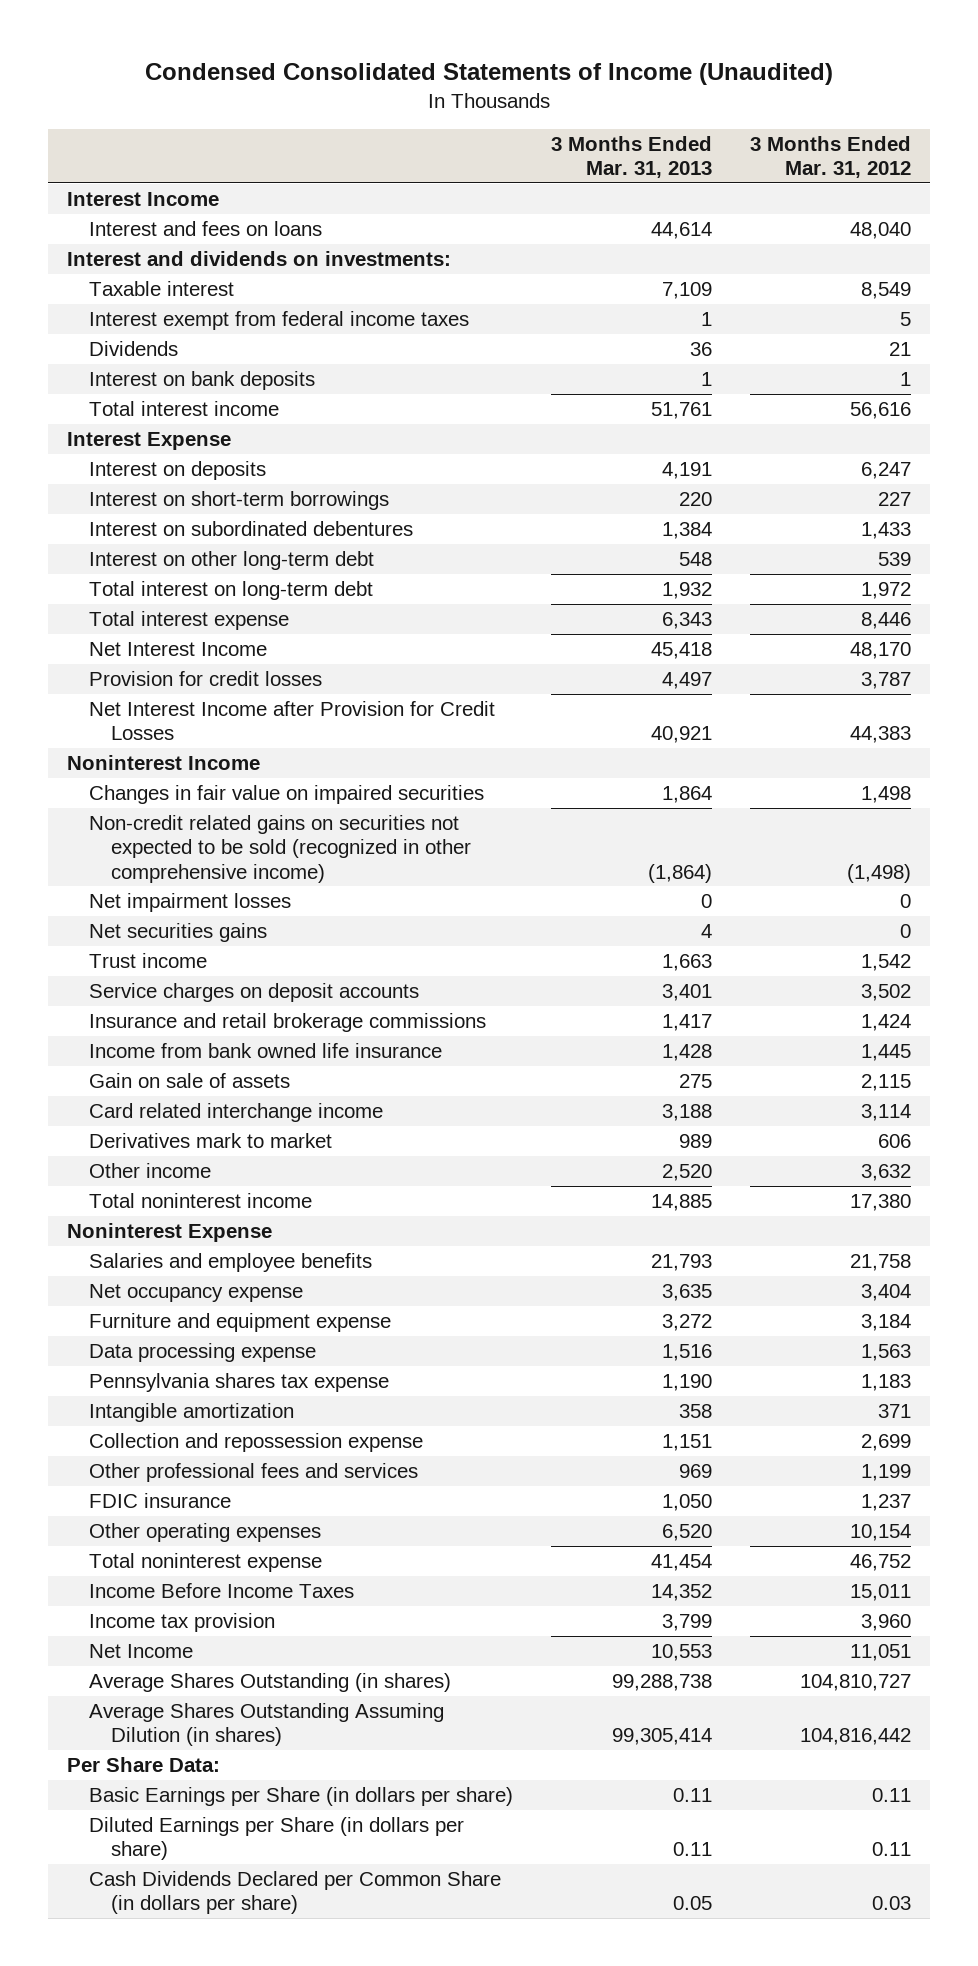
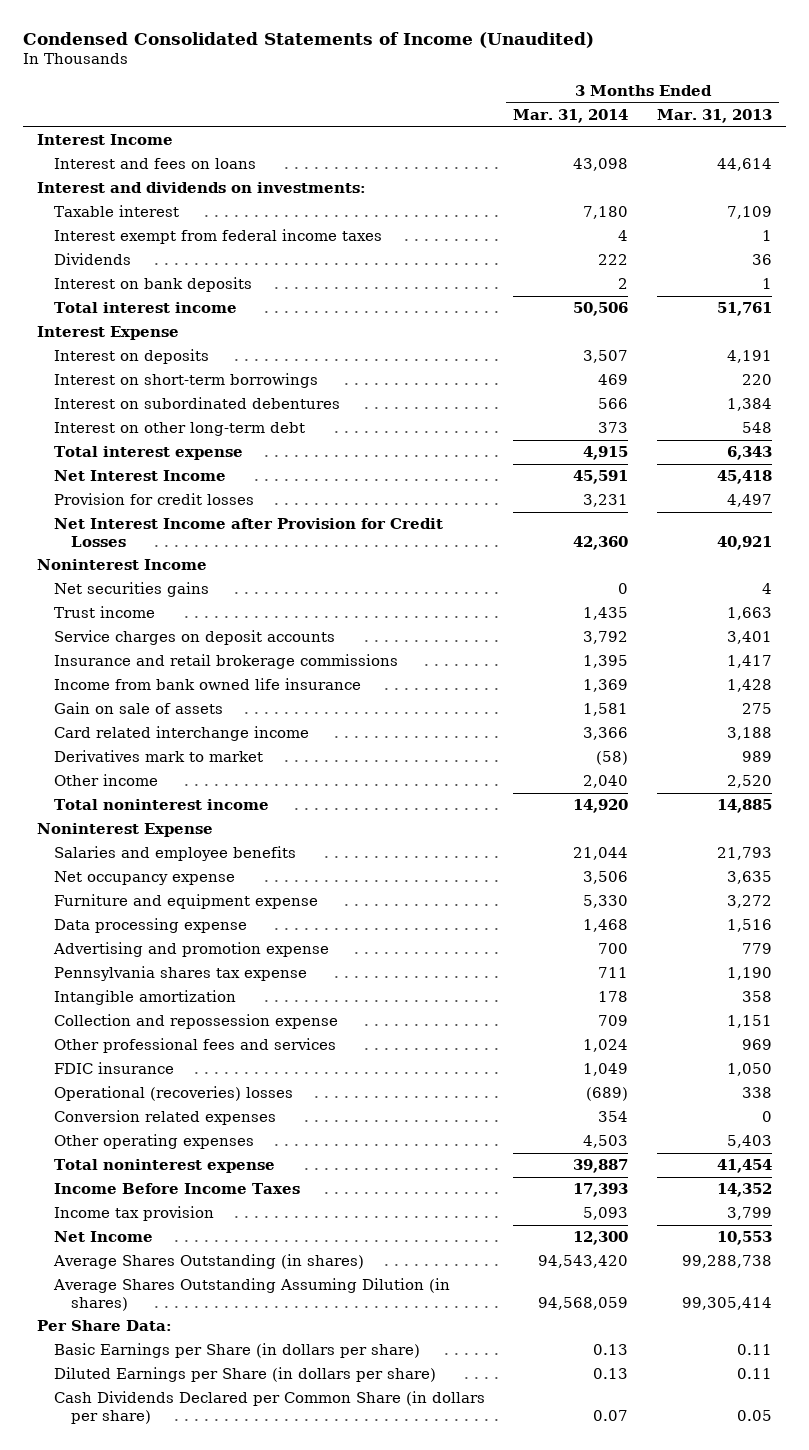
[750,135,912,179] 3 Months Ended Mar. 31, 2012 -> none
none -> [513,108,629,123] Mar. 31, 2014
[89,580,374,600] Total interest on long-term debt -> none
[89,784,485,804] Changes in fair value on impaired securities -> none
[89,814,472,883] Non-credit related gains on securities not expected to be sold (recognized in other comprehensive income) -> none
[89,892,292,912] Net impairment losses -> none
none -> [52,942,329,958] Advertising and promotion expense
none -> [53,1086,293,1102] Operational (recoveries) losses
none -> [53,1110,276,1126] Conversion related expenses
[662,1523,713,1541] 6,520 -> [727,1135,773,1149] 5,403

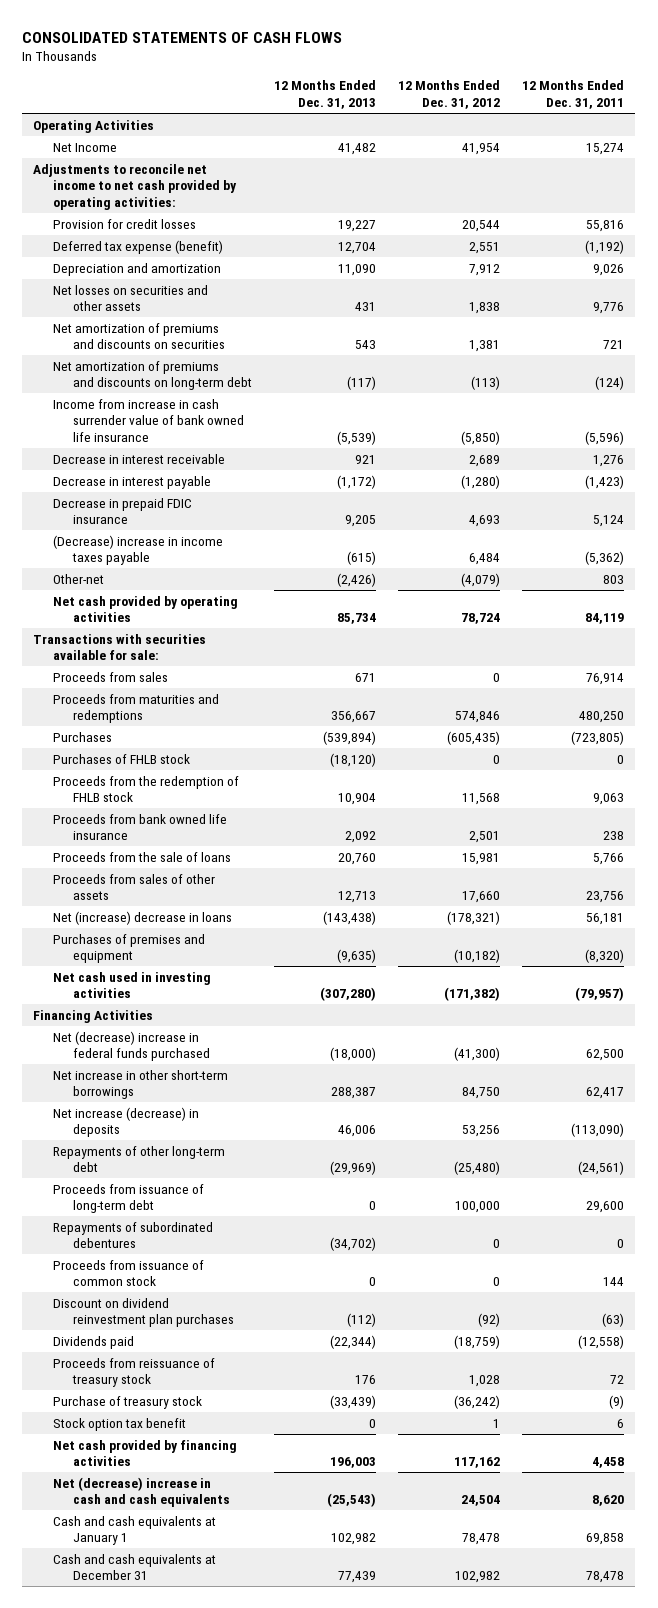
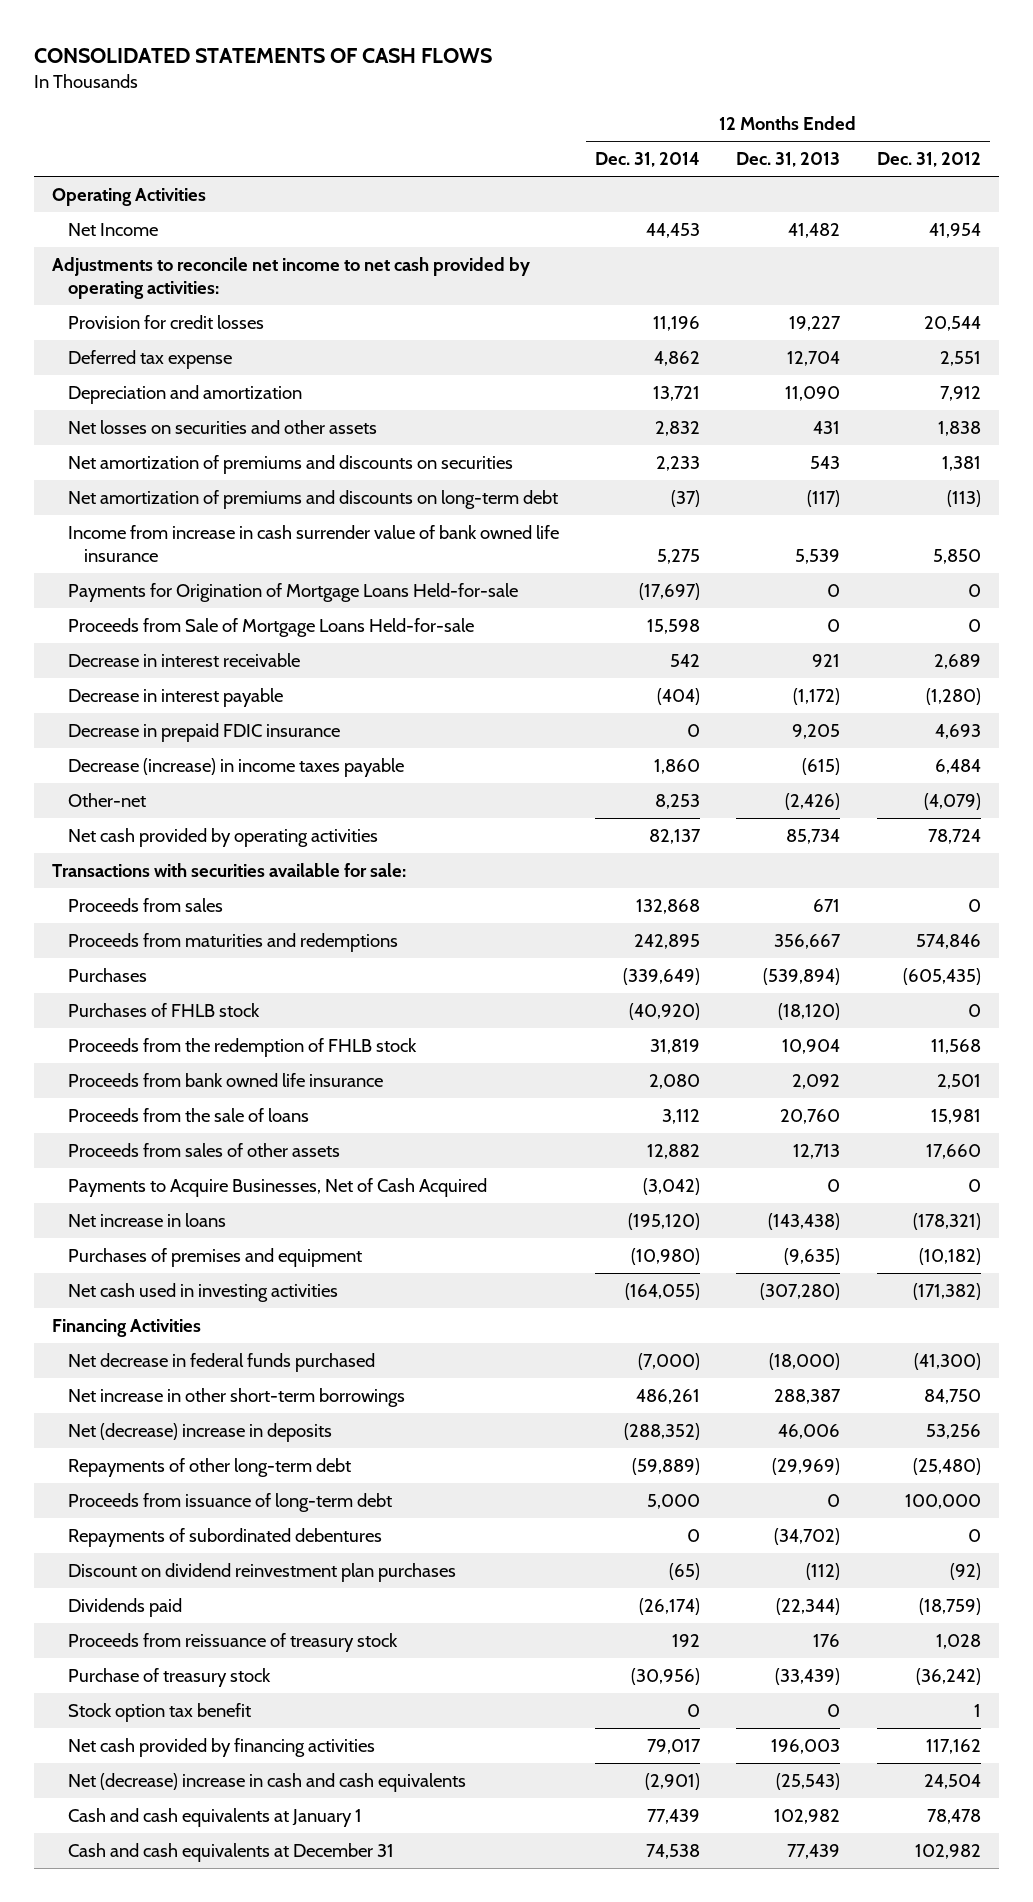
[522,80,625,109] 12 Months Ended Dec. 31, 2011 -> none
none -> [595,152,701,168] Dec. 31, 2014
[53,239,224,254] Deferred tax expense (benefit) -> [68,349,233,369] Deferred tax expense
[337,430,377,445] (5,539) -> [795,549,841,565] 5,539
[461,430,501,445] (5,850) -> [932,549,981,565] 5,850
none -> [68,582,519,602] Payments for Origination of Mortgage Loans Held-for-sale
none -> [68,617,475,637] Proceeds from Sale of Mortgage Loans Held-for-sale
[53,534,224,566] (Decrease) increase in income taxes payable -> [68,757,405,777] Decrease (increase) in income taxes payable
none -> [68,1177,488,1197] Payments to Acquire Businesses, Net of Cash Acquired
[53,910,233,925] Net (increase) decrease in loans -> [68,1212,227,1227] Net increase in loans
[53,1030,211,1062] Net (decrease) increase in federal funds purchased -> [68,1352,376,1372] Net decrease in federal funds purchased
[53,1106,200,1138] Net increase (decrease) in deposits -> [68,1422,333,1442] Net (decrease) increase in deposits
[53,1259,205,1287] Proceeds from issuance of common stock -> none

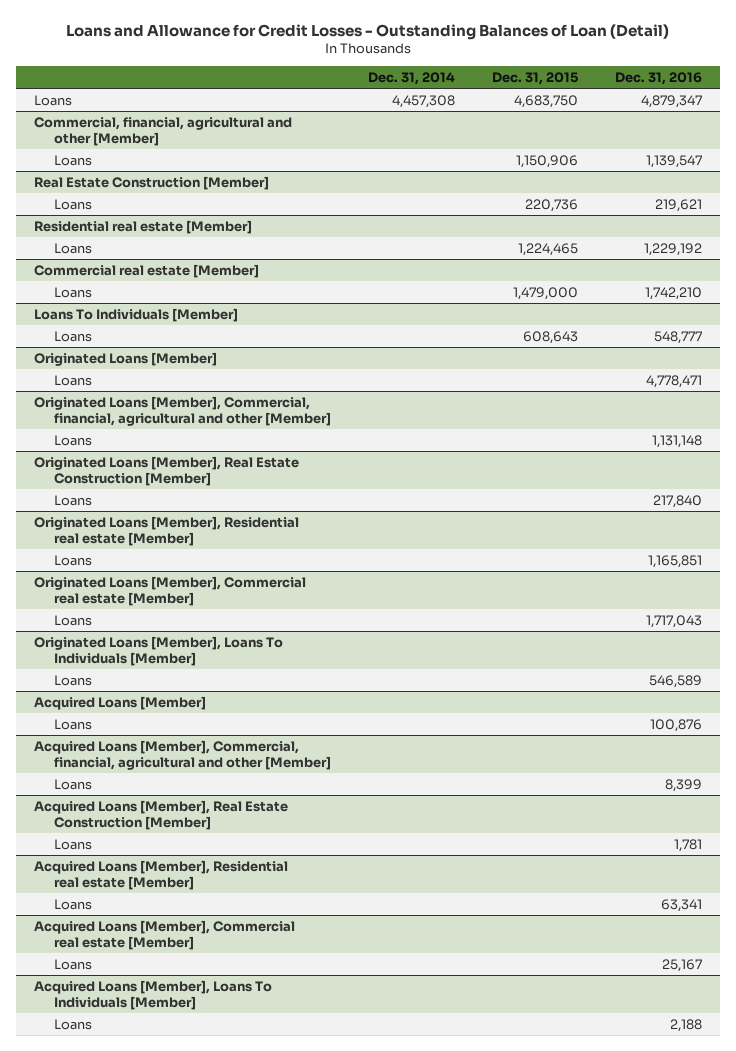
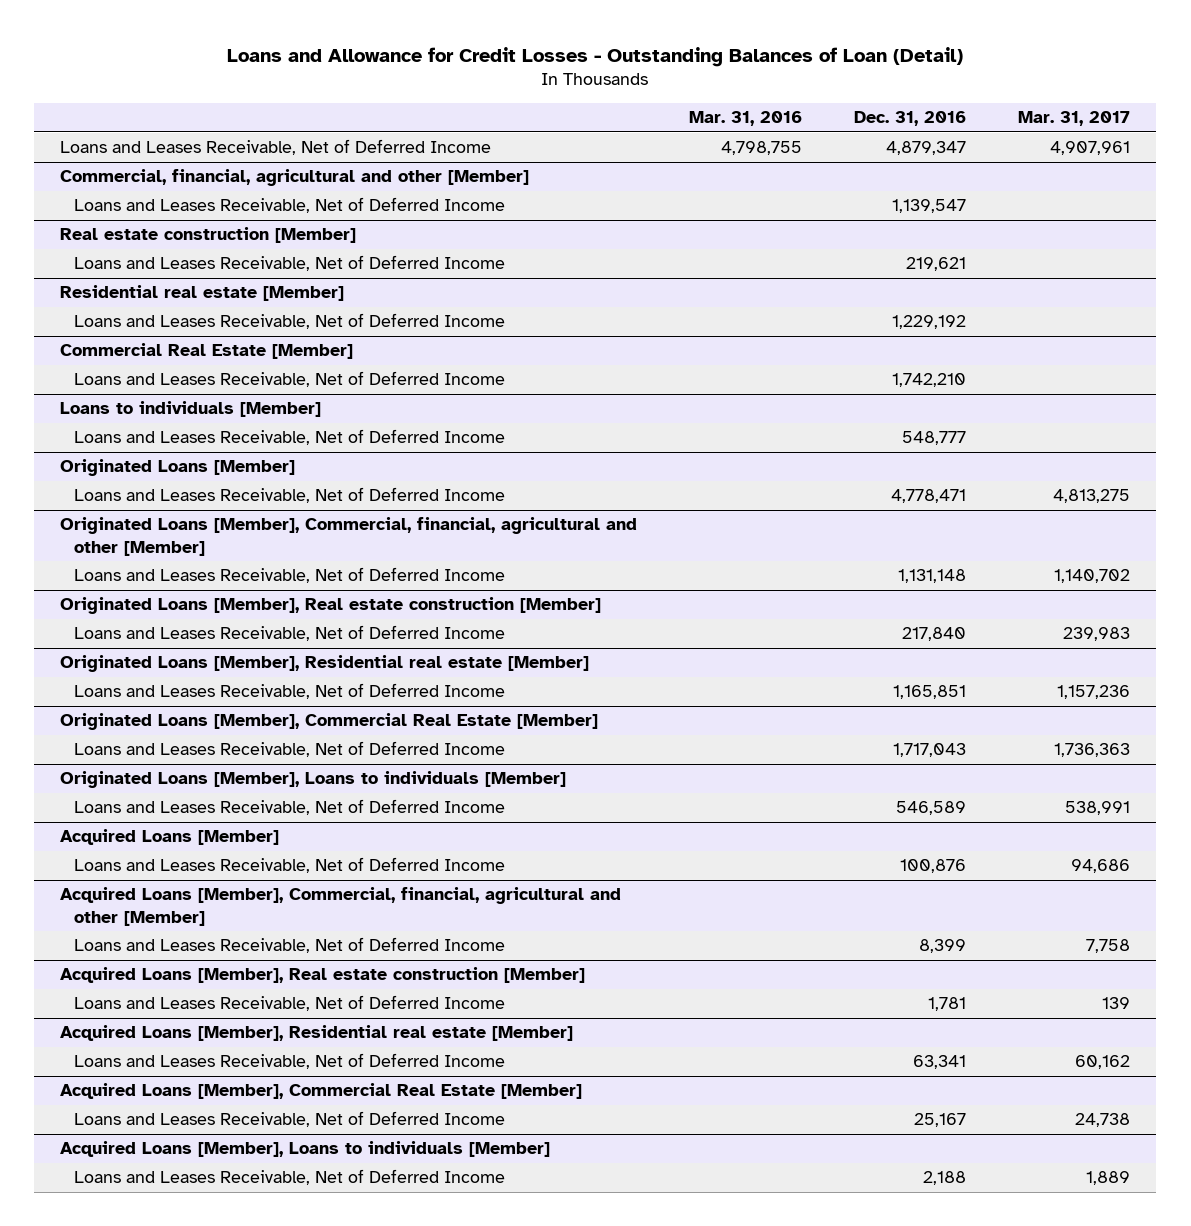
[367,71,455,85] Dec. 31, 2014 -> none
[491,71,578,85] Dec. 31, 2015 -> none
none -> [689,111,803,127] Mar. 31, 2016
none -> [1018,111,1131,127] Mar. 31, 2017
[34,94,73,106] Loans -> [60,139,492,156] Loans and Leases Receivable, Net of Deferred Income
[53,154,92,166] Loans -> [73,197,505,214] Loans and Leases Receivable, Net of Deferred Income
[34,175,270,190] Real Estate Construction [Member] -> [60,227,357,244] Real estate construction [Member]
[53,198,92,210] Loans -> [73,255,505,272] Loans and Leases Receivable, Net of Deferred Income
[53,242,92,254] Loans -> [73,313,505,330] Loans and Leases Receivable, Net of Deferred Income
[34,263,260,278] Commercial real estate [Member] -> [60,343,354,360] Commercial Real Estate [Member]
[53,286,92,298] Loans -> [73,371,505,388] Loans and Leases Receivable, Net of Deferred Income
[34,307,239,322] Loans To Individuals [Member] -> [60,401,322,418] Loans to individuals [Member]
[53,330,92,342] Loans -> [73,429,505,446] Loans and Leases Receivable, Net of Deferred Income
[53,374,92,386] Loans -> [73,487,505,504] Loans and Leases Receivable, Net of Deferred Income
[53,434,92,446] Loans -> [73,567,505,584] Loans and Leases Receivable, Net of Deferred Income
[34,455,300,487] Originated Loans [Member], Real Estate Construction [Member] -> [60,597,602,615] Originated Loans [Member], Real estate construction [Member]
[53,494,92,506] Loans -> [73,625,505,642] Loans and Leases Receivable, Net of Deferred Income
[53,554,92,566] Loans -> [73,683,505,700] Loans and Leases Receivable, Net of Deferred Income
[34,575,307,607] Originated Loans [Member], Commercial real estate [Member] -> [60,713,599,731] Originated Loans [Member], Commercial Real Estate [Member]
[53,614,92,626] Loans -> [73,741,505,758] Loans and Leases Receivable, Net of Deferred Income
[34,635,284,667] Originated Loans [Member], Loans To Individuals [Member] -> [60,771,567,789] Originated Loans [Member], Loans to individuals [Member]
[53,674,92,686] Loans -> [73,799,505,816] Loans and Leases Receivable, Net of Deferred Income
[53,718,92,730] Loans -> [73,857,505,874] Loans and Leases Receivable, Net of Deferred Income
[53,778,92,790] Loans -> [73,937,505,954] Loans and Leases Receivable, Net of Deferred Income
[34,799,289,831] Acquired Loans [Member], Real Estate Construction [Member] -> [60,967,586,984] Acquired Loans [Member], Real estate construction [Member]
[53,838,92,850] Loans -> [73,995,505,1012] Loans and Leases Receivable, Net of Deferred Income
[53,898,92,910] Loans -> [73,1053,505,1070] Loans and Leases Receivable, Net of Deferred Income
[34,919,296,951] Acquired Loans [Member], Commercial real estate [Member] -> [60,1083,583,1100] Acquired Loans [Member], Commercial Real Estate [Member]
[53,958,92,970] Loans -> [73,1111,505,1128] Loans and Leases Receivable, Net of Deferred Income
[34,979,273,1011] Acquired Loans [Member], Loans To Individuals [Member] -> [60,1141,551,1158] Acquired Loans [Member], Loans to individuals [Member]
[53,1018,92,1030] Loans -> [73,1169,505,1186] Loans and Leases Receivable, Net of Deferred Income

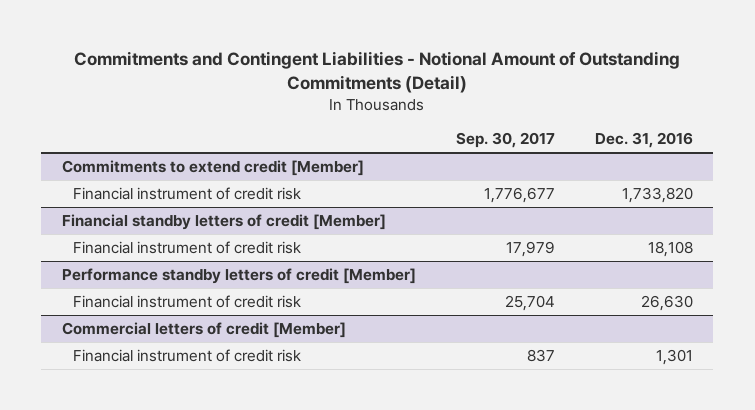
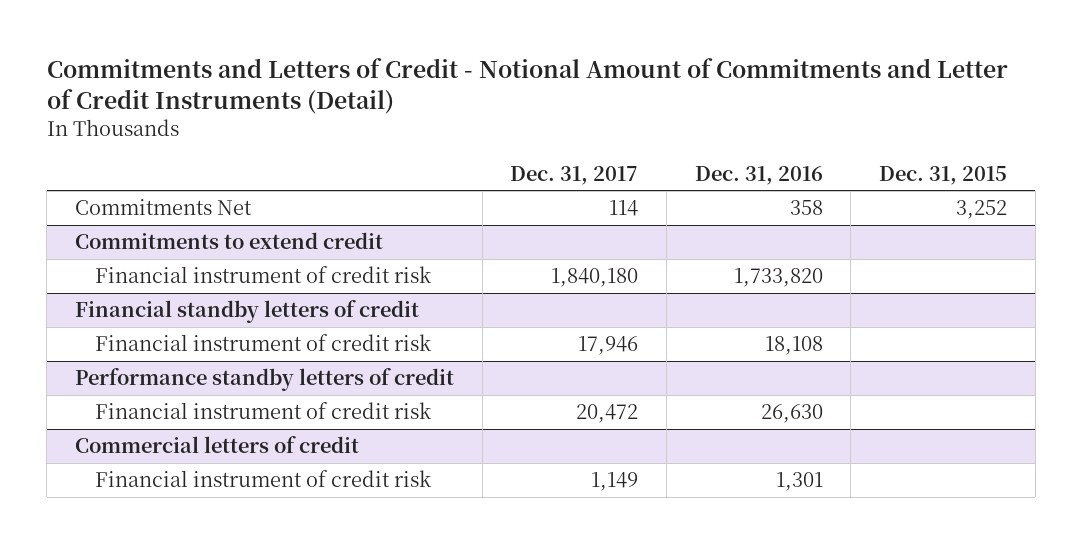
[74,51,681,93] Commitments and Contingent Liabilities - Notional Amount of Outstanding Commitments (Detail) -> [46,58,1008,115] Commitments and Letters of Credit - Notional Amount of Commitments and Letter of Credit Instruments (Detail)
[455,132,555,149] Sep. 30, 2017 -> none
none -> [510,165,639,185] Dec. 31, 2017
none -> [879,165,1008,185] Dec. 31, 2015
none -> [74,199,252,216] Commitments Net
[61,160,364,177] Commitments to extend credit [Member] -> [74,232,383,250] Commitments to extend credit
[61,214,386,231] Financial standby letters of credit [Member] -> [74,300,419,324] Financial standby letters of credit
[61,268,416,285] Performance standby letters of credit [Member] -> [74,368,454,392] Performance standby letters of credit
[61,322,346,339] Commercial letters of credit [Member] -> [74,436,359,454] Commercial letters of credit

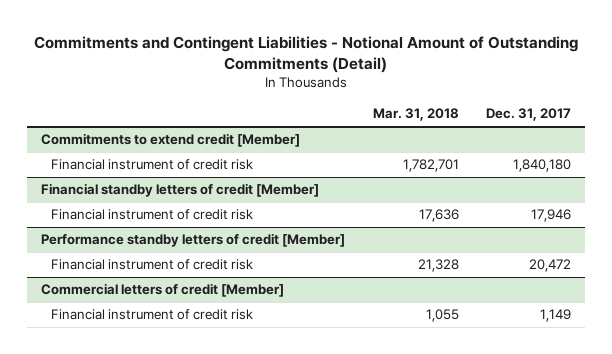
[46,58,1008,115] Commitments and Letters of Credit - Notional Amount of Commitments and Letter of Credit Instruments (Detail) -> [34,36,579,74] Commitments and Contingent Liabilities - Notional Amount of Outstanding Commitments (Detail)
[694,165,823,185] Dec. 31, 2016 -> none
[879,165,1008,185] Dec. 31, 2015 -> none
none -> [372,108,459,122] Mar. 31, 2018
[74,199,252,216] Commitments Net -> none
[74,232,383,250] Commitments to extend credit -> [41,133,301,148] Commitments to extend credit [Member]
[74,300,419,324] Financial standby letters of credit -> [41,183,320,198] Financial standby letters of credit [Member]
[74,368,454,392] Performance standby letters of credit -> [41,233,346,248] Performance standby letters of credit [Member]
[74,436,359,454] Commercial letters of credit -> [41,283,285,298] Commercial letters of credit [Member]

